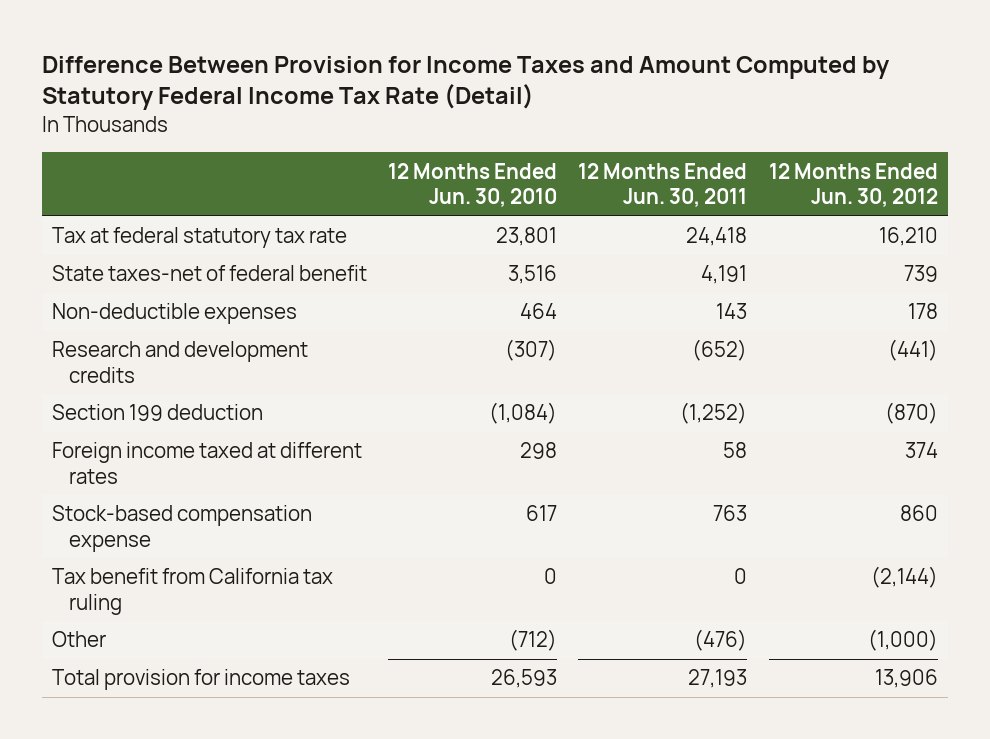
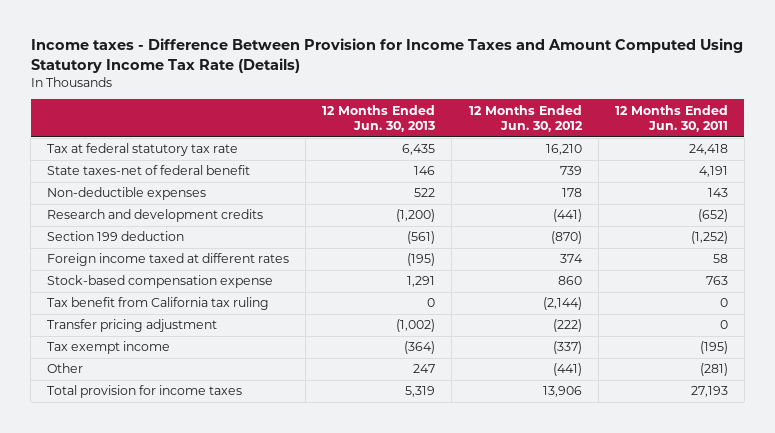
[41,56,890,111] Difference Between Provision for Income Taxes and Amount Computed by Statutory Federal Income Tax Rate (Detail) -> [30,38,743,73] Income taxes - Difference Between Provision for Income Taxes and Amount Computed Using Statutory Income Tax Rate (Details)
[388,162,558,207] 12 Months Ended Jun. 30, 2010 -> none
none -> [322,104,436,133] 12 Months Ended Jun. 30, 2013
none -> [47,319,218,333] Transfer pricing adjustment
none -> [47,341,171,355] Tax exempt income
[694,629,748,652] (476) -> [699,363,728,377] (281)
[867,629,938,652] (1,000) -> [552,363,582,377] (441)

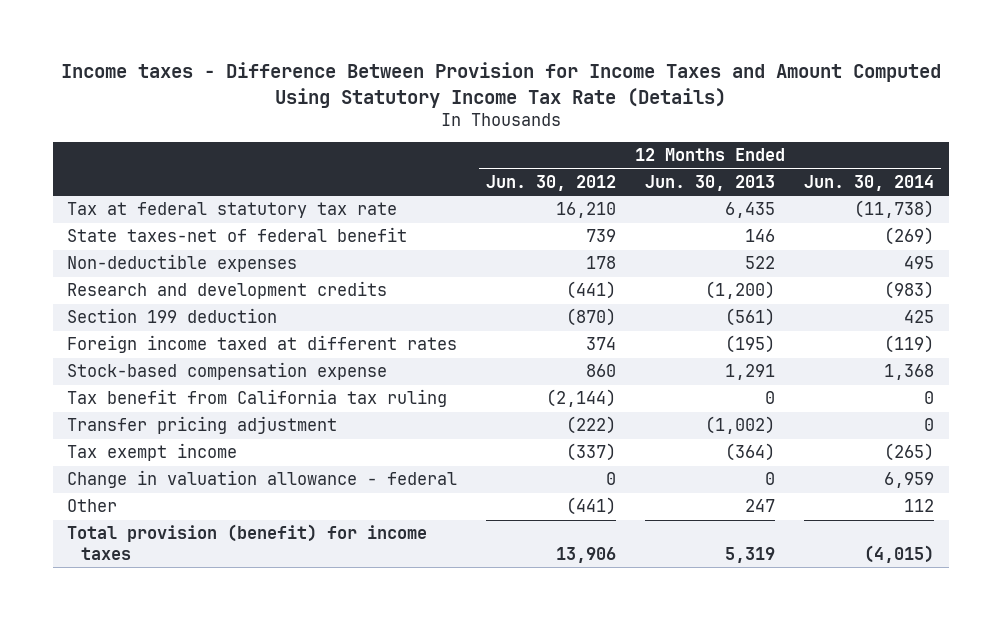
[614,104,728,133] 12 Months Ended Jun. 30, 2011 -> none
none -> [804,174,935,191] Jun. 30, 2014
none -> [67,470,458,489] Change in valuation allowance - federal
[47,385,243,399] Total provision for income taxes -> [67,524,428,561] Total provision (benefit) for income taxes

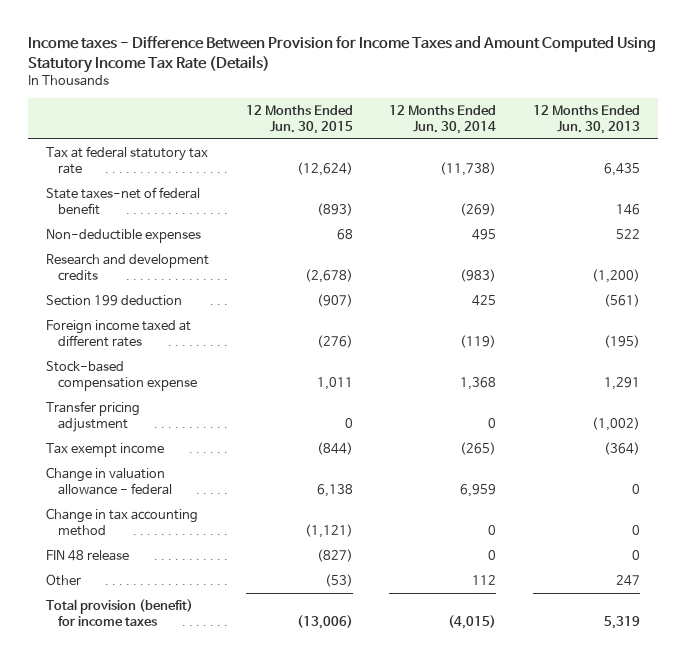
[486,174,617,191] Jun. 30, 2012 -> none
none -> [245,105,353,134] 12 Months Ended Jun. 30, 2015
[67,389,448,408] Tax benefit from California tax ruling -> none
none -> [46,508,199,536] Change in tax accounting method
none -> [46,550,130,562] FIN 48 release

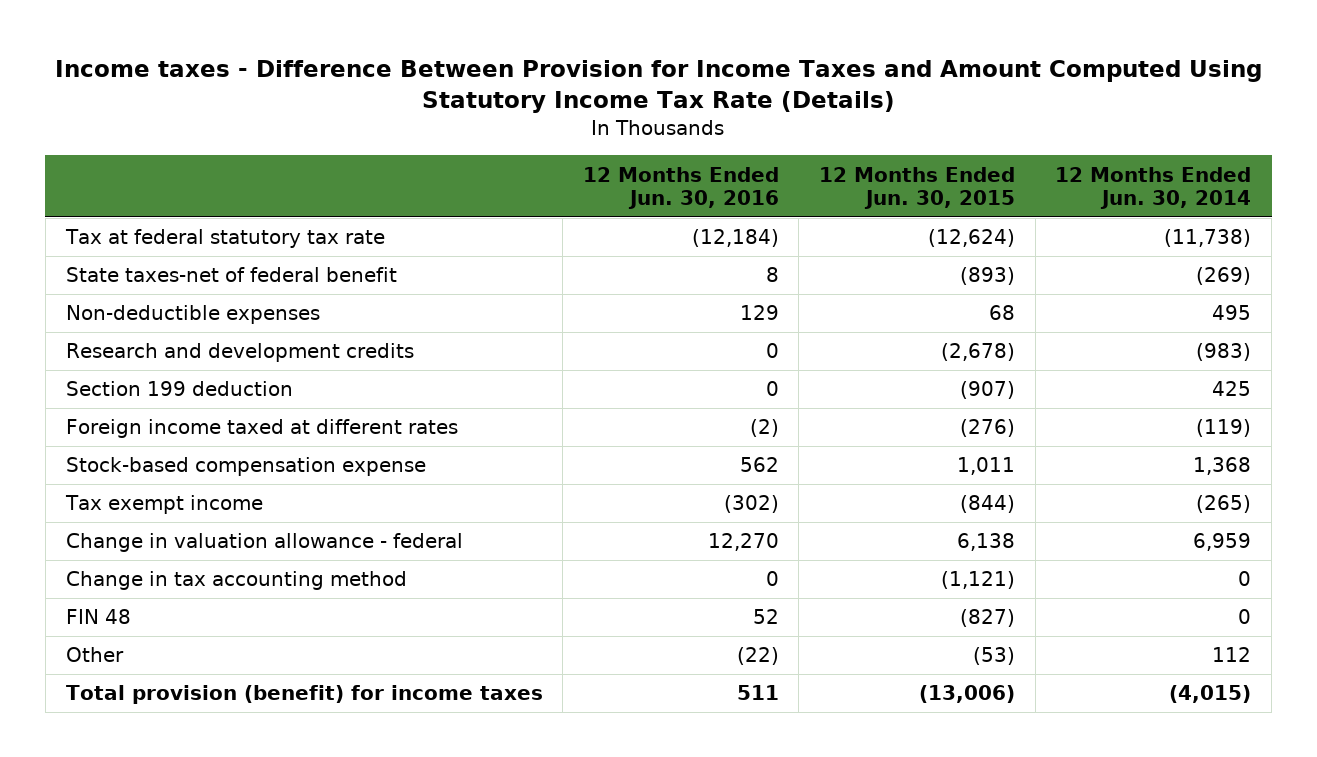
[532,105,640,134] 12 Months Ended Jun. 30, 2013 -> none
none -> [582,166,779,210] 12 Months Ended Jun. 30, 2016
[46,401,141,432] Transfer pricing adjustment -> none
[46,550,130,562] FIN 48 release -> [65,609,131,625] FIN 48

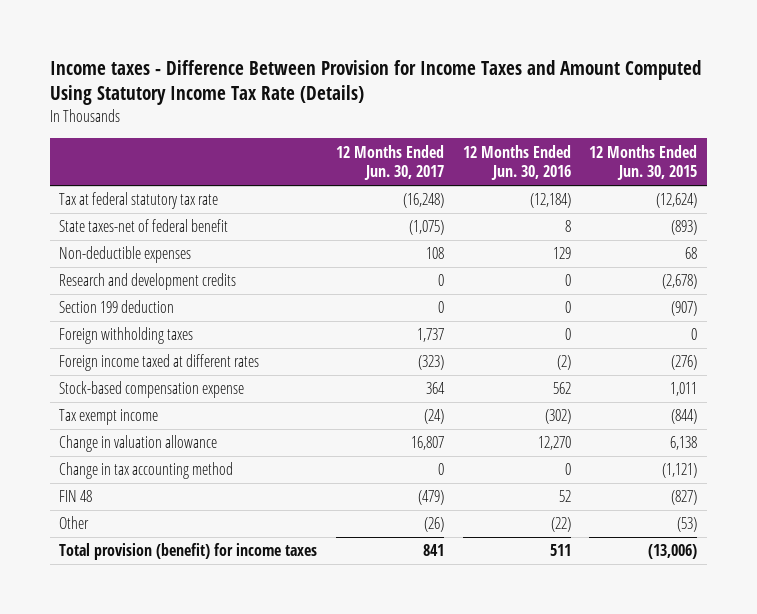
[1055,166,1252,210] 12 Months Ended Jun. 30, 2014 -> none
none -> [336,144,445,181] 12 Months Ended Jun. 30, 2017
none -> [59,327,194,345] Foreign withholding taxes
[65,533,463,553] Change in valuation allowance - federal -> [59,435,218,453] Change in valuation allowance

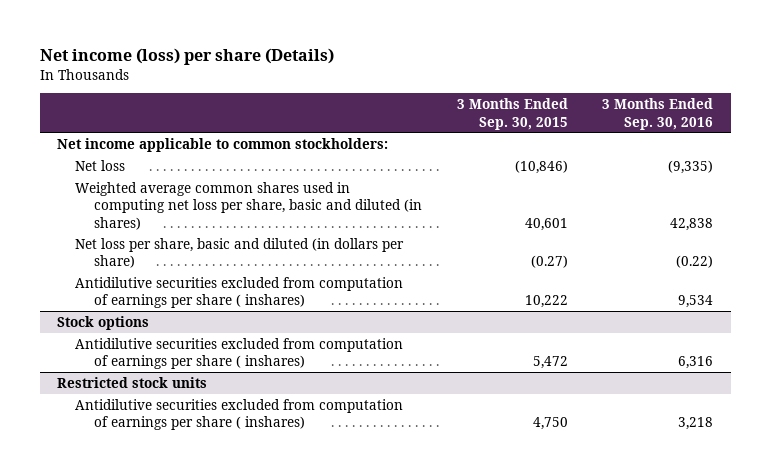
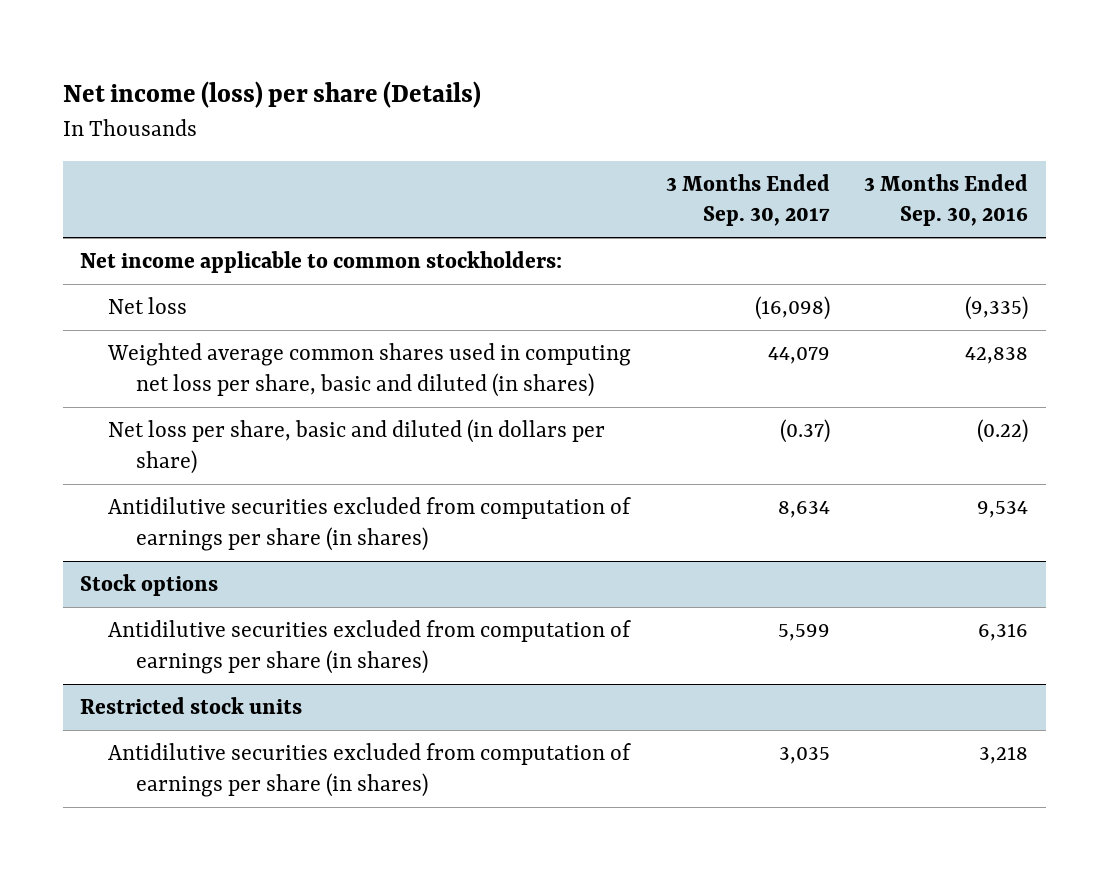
[456,98,568,130] 3 Months Ended Sep. 30, 2015 -> none
none -> [665,174,830,227] 3 Months Ended Sep. 30, 2017
[75,276,404,309] Antidilutive securities excluded from computation of earnings per share ( inshares) -> [108,497,632,551] Antidilutive securities excluded from computation of earnings per share (in shares)
[75,337,404,370] Antidilutive securities excluded from computation of earnings per share ( inshares) -> [108,620,632,674] Antidilutive securities excluded from computation of earnings per share (in shares)
[75,398,404,431] Antidilutive securities excluded from computation of earnings per share ( inshares) -> [108,743,632,797] Antidilutive securities excluded from computation of earnings per share (in shares)

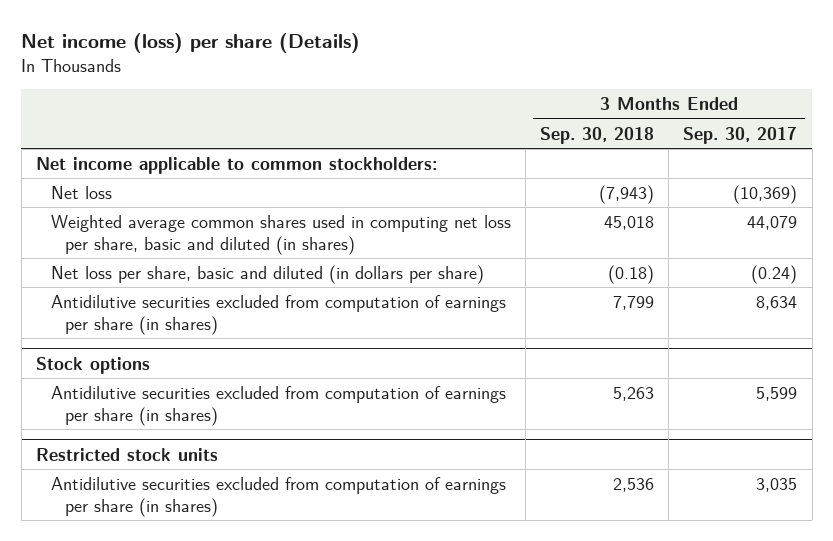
[864,174,1029,227] 3 Months Ended Sep. 30, 2016 -> none
none -> [540,126,655,144] Sep. 30, 2018
[754,296,830,321] (16,098) -> [733,184,798,204] (10,369)
[779,419,830,444] (0.37) -> [751,264,798,284] (0.24)

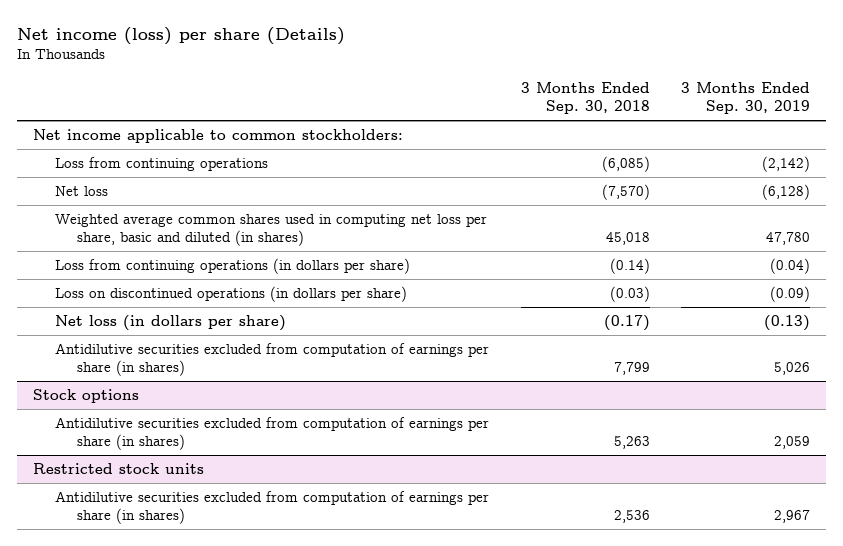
[683,126,798,144] Sep. 30, 2017 -> none
none -> [681,81,811,115] 3 Months Ended Sep. 30, 2019
none -> [55,156,269,171] Loss from continuing operations
[599,184,655,204] (7,943) -> [601,183,650,200] (7,570)
none -> [55,257,411,274] Loss from continuing operations (in dollars per share)
none -> [55,285,408,302] Loss on discontinued operations (in dollars per share)
[50,264,484,284] Net loss per share, basic and diluted (in dollars per share) -> [55,314,287,331] Net loss (in dollars per share)
[608,264,655,284] (0.18) -> [603,314,650,331] (0.17)

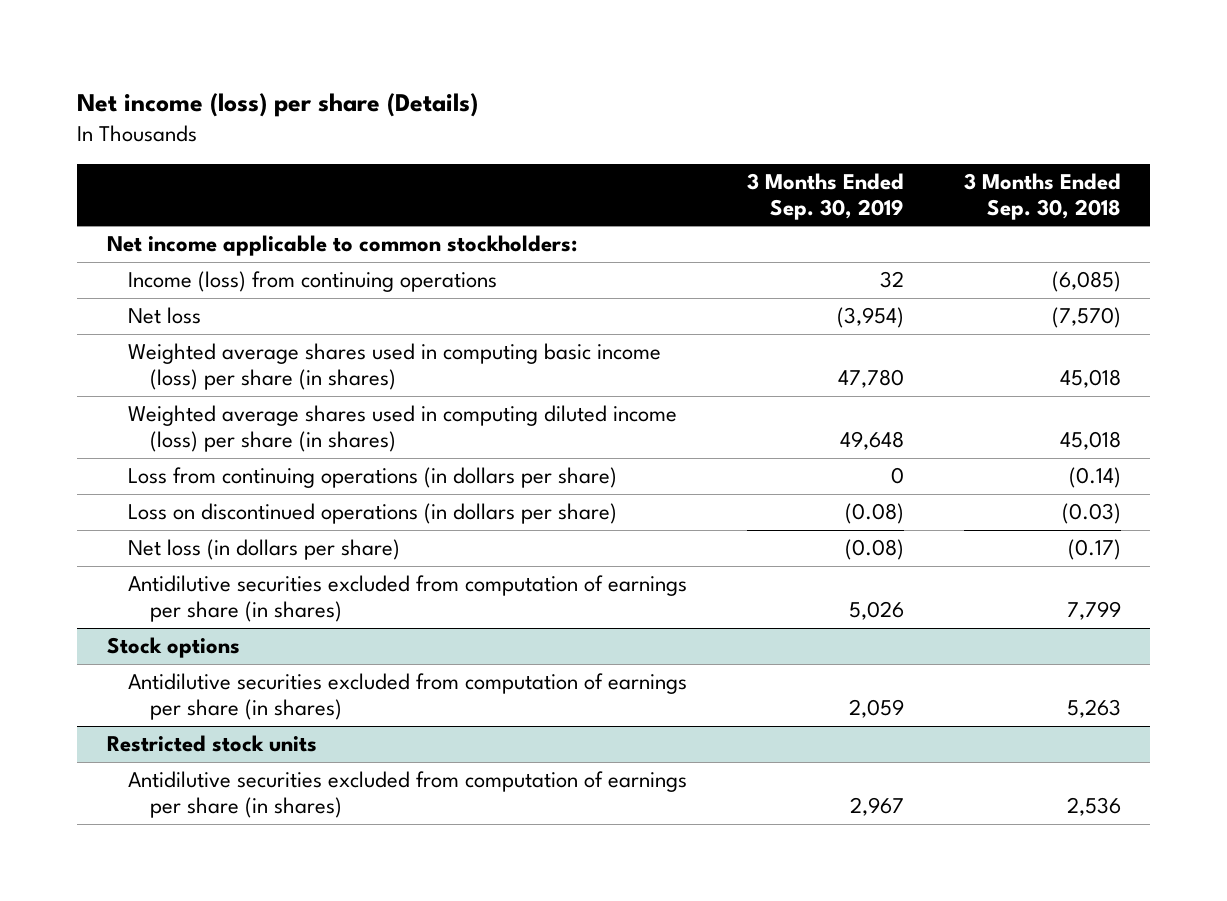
[55,156,269,171] Loss from continuing operations -> [128,271,498,293] Income (loss) from continuing operations
[762,155,811,172] (2,142) -> [879,271,904,289] 32
[762,183,811,200] (6,128) -> [836,307,904,329] (3,954)
[55,213,488,247] Weighted average common shares used in computing net loss per share, basic and diluted (in shares) -> [128,343,662,391] Weighted average shares used in computing basic income (loss) per share (in shares)
none -> [128,405,678,453] Weighted average shares used in computing diluted income (loss) per share (in shares)
[770,257,811,274] (0.04) -> [890,467,904,485] 0
[770,285,811,302] (0.09) -> [844,503,904,525] (0.08)
[764,314,811,331] (0.13) -> [844,539,904,561] (0.08)

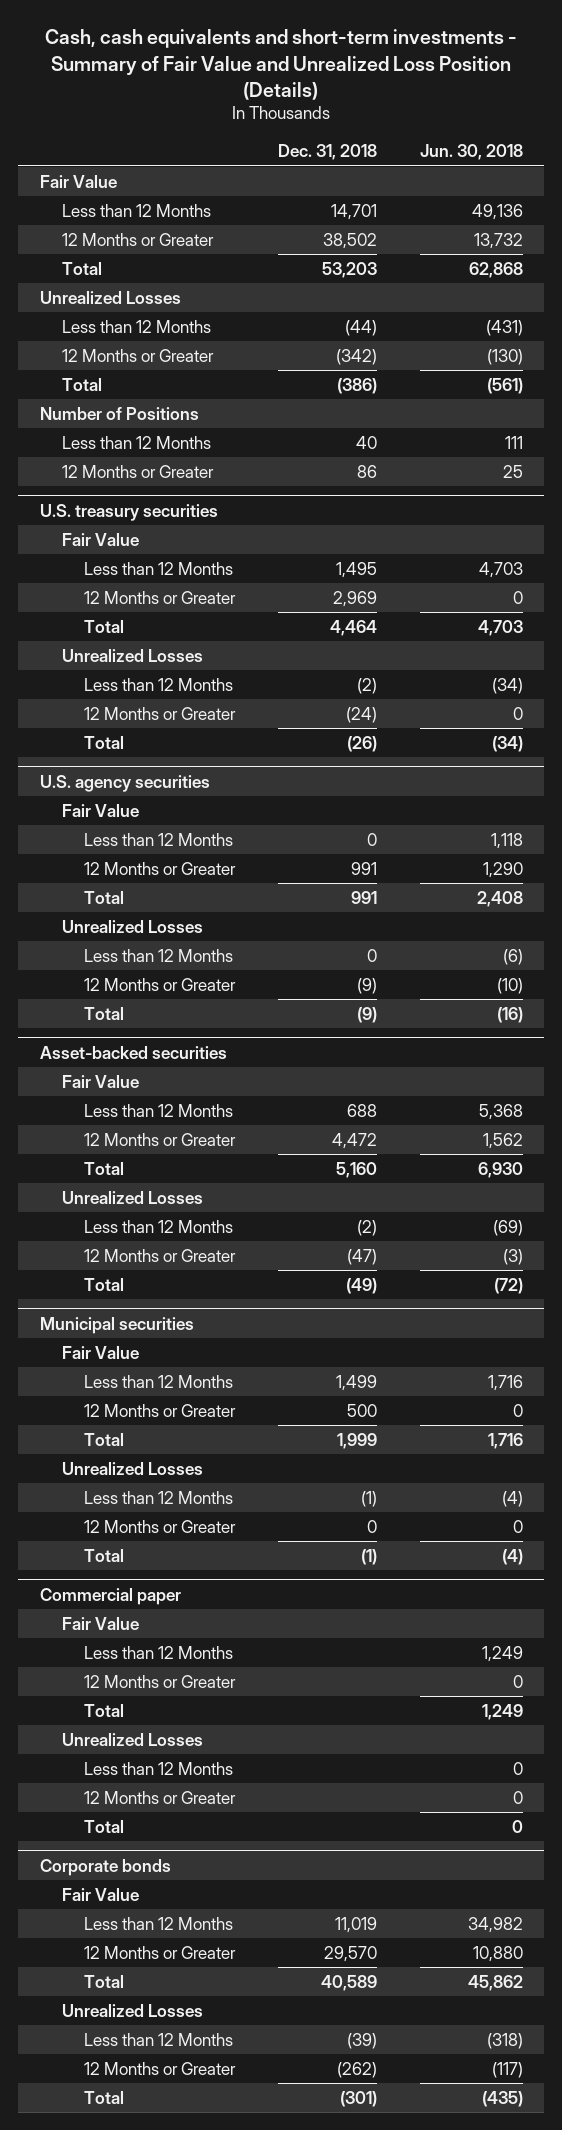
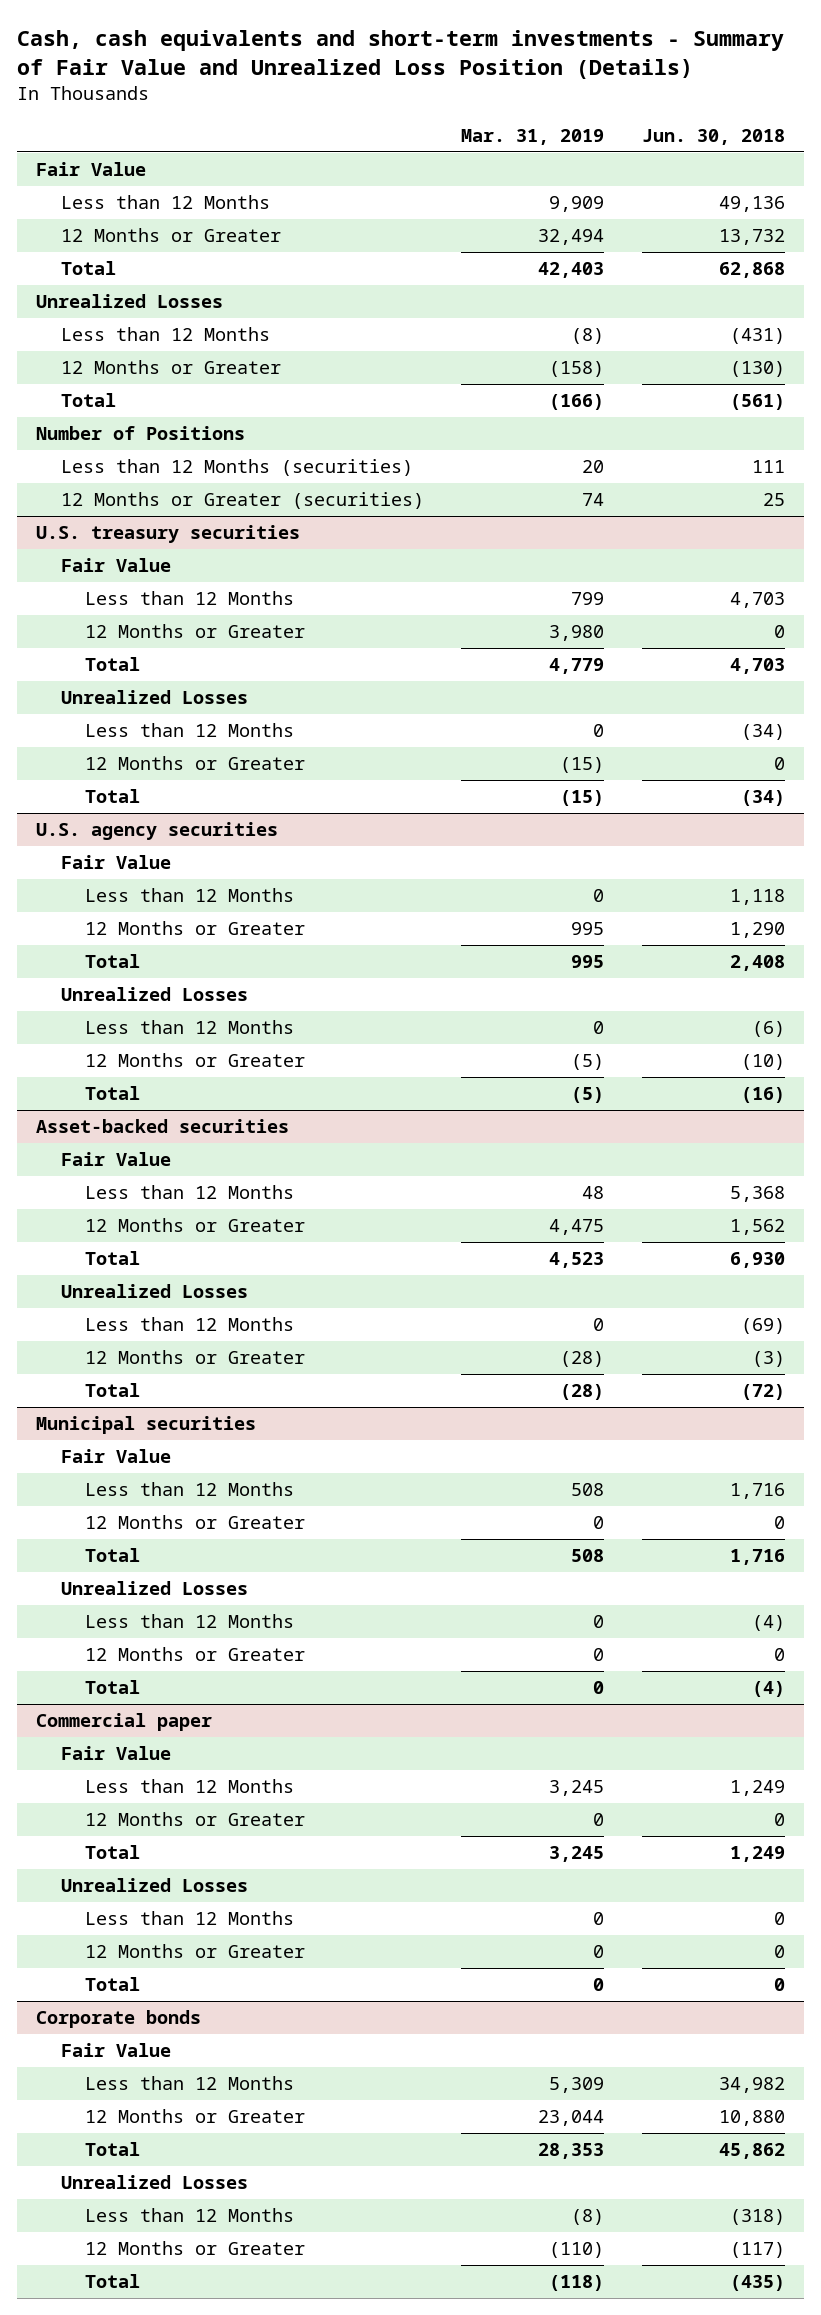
[277,144,377,161] Dec. 31, 2018 -> none
none -> [461,129,605,146] Mar. 31, 2019
[61,435,211,449] Less than 12 Months -> [60,459,413,477] Less than 12 Months (securities)
[61,464,214,478] 12 Months or Greater -> [60,492,424,510] 12 Months or Greater (securities)

